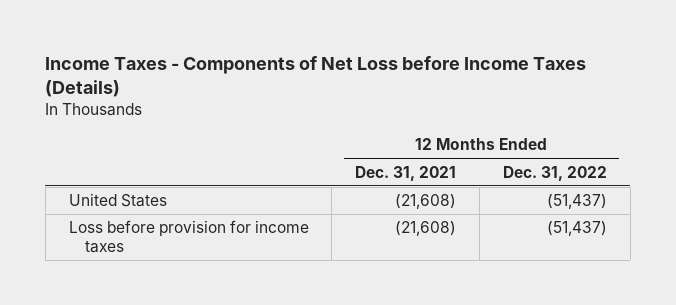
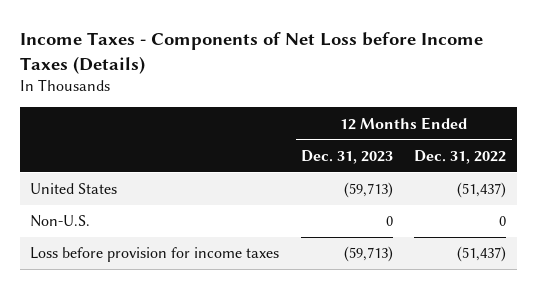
[355,165,457,181] Dec. 31, 2021 -> none
none -> [300,149,393,164] Dec. 31, 2023
none -> [30,215,91,228] Non-U.S.

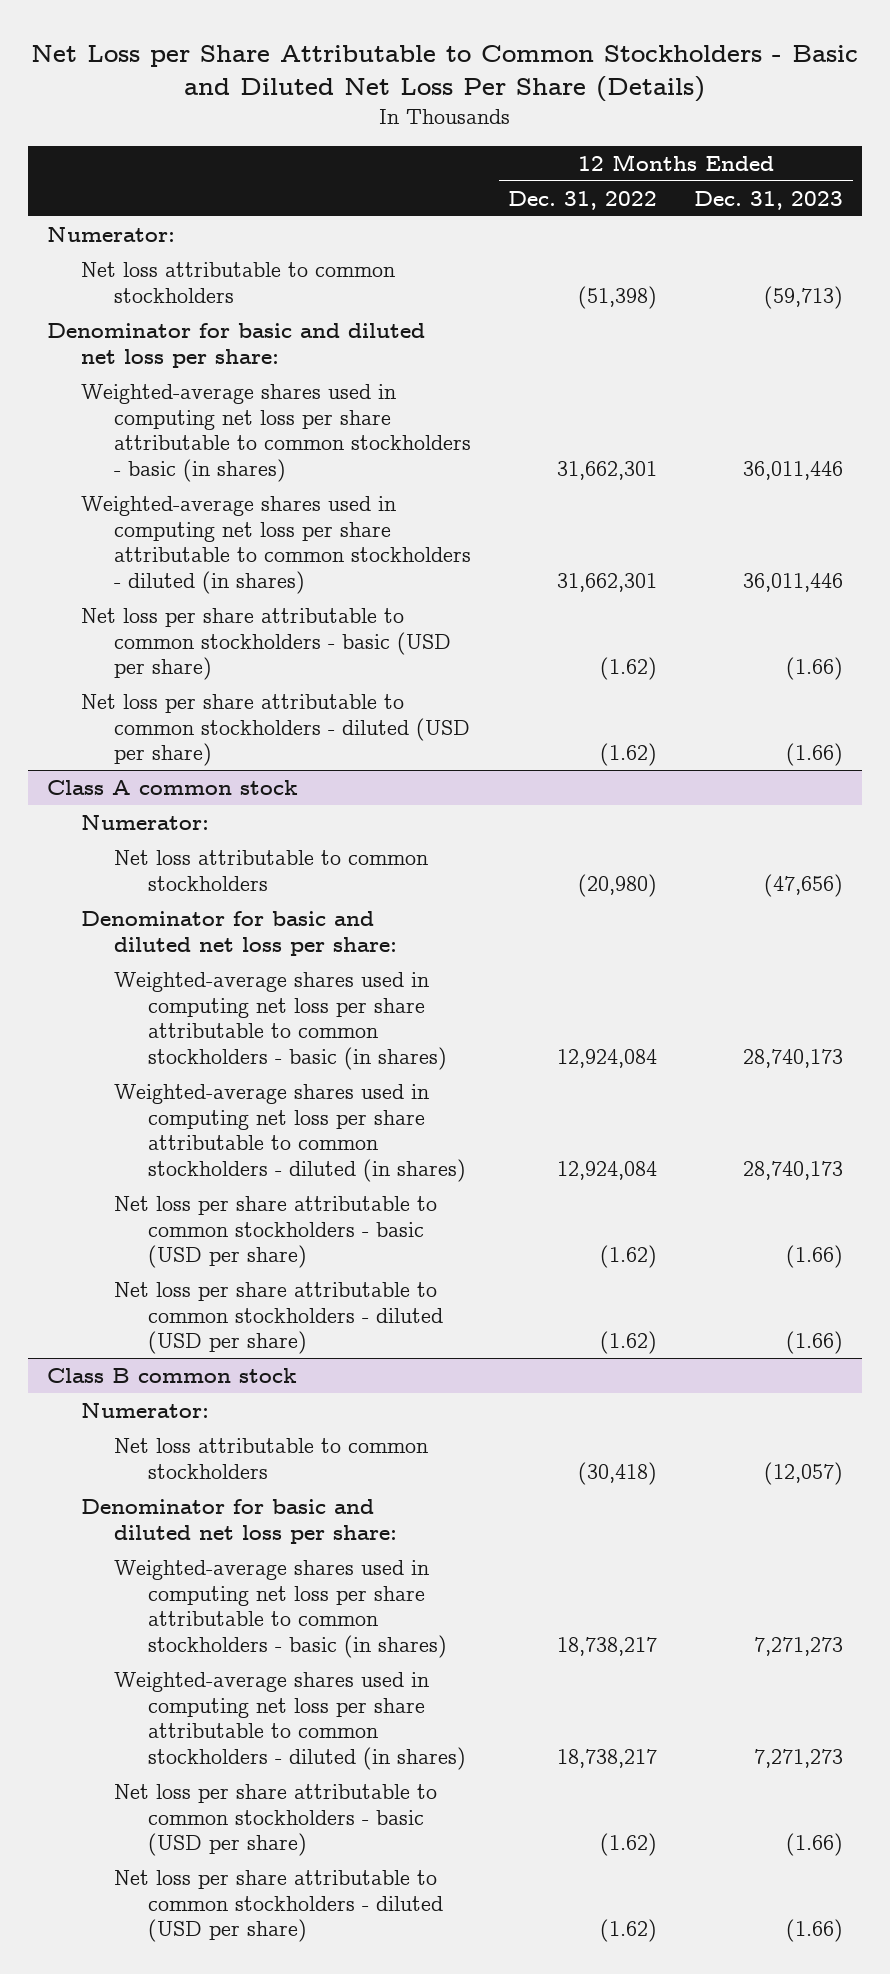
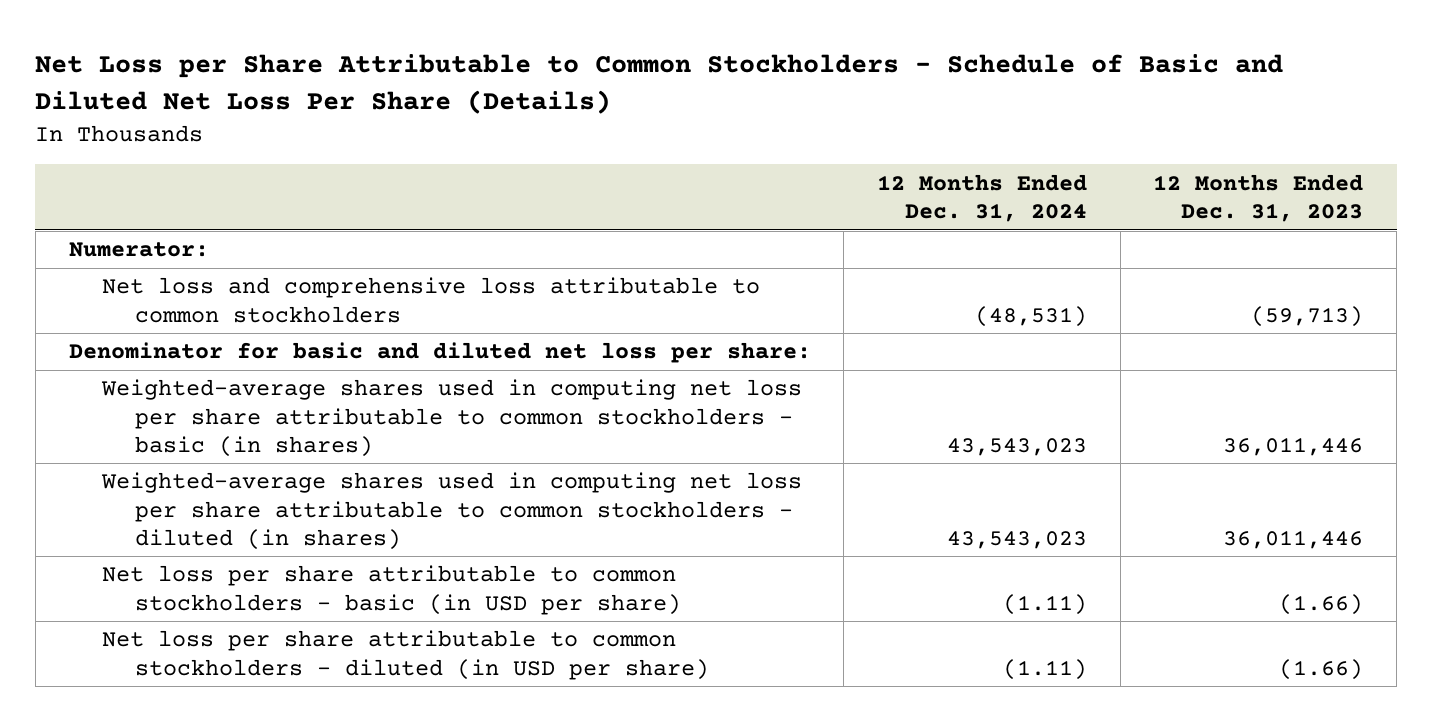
[30,44,858,103] Net Loss per Share Attributable to Common Stockholders - Basic and Diluted Net Loss Per Share (Details) -> [35,54,1284,114] Net Loss per Share Attributable to Common Stockholders - Schedule of Basic and Diluted Net Loss Per Share (Details)
[508,190,658,210] Dec. 31, 2022 -> none
none -> [876,173,1087,222] 12 Months Ended Dec. 31, 2024
[80,261,395,303] Net loss attributable to common stockholders -> [101,277,760,323] Net loss and comprehensive loss attributable to common stockholders
[46,779,298,795] Class A common stock -> none
[80,814,209,830] Numerator: -> none
[114,849,429,891] Net loss attributable to common stockholders -> none
[80,910,398,956] Denominator for basic and diluted net loss per share: -> none
[114,971,448,1070] Weighted-average shares used in computing net loss per share attributable to common stockholders - basic (in shares) -> none
[114,1083,467,1182] Weighted-average shares used in computing net loss per share attributable to common stockholders - diluted (in shares) -> none
[114,1195,438,1269] Net loss per share attributable to common stockholders - basic (USD per share) -> none
[114,1281,444,1355] Net loss per share attributable to common stockholders - diluted (USD per share) -> none
[46,1367,297,1383] Class B common stock -> none
[80,1402,209,1418] Numerator: -> none
[114,1437,429,1479] Net loss attributable to common stockholders -> none
[80,1498,398,1544] Denominator for basic and diluted net loss per share: -> none
[114,1559,448,1658] Weighted-average shares used in computing net loss per share attributable to common stockholders - basic (in shares) -> none
[114,1671,467,1770] Weighted-average shares used in computing net loss per share attributable to common stockholders - diluted (in shares) -> none
[114,1783,438,1857] Net loss per share attributable to common stockholders - basic (USD per share) -> none
[114,1869,444,1943] Net loss per share attributable to common stockholders - diluted (USD per share) -> none
[80,607,452,681] Net loss per share attributable to common stockholders - basic (USD per share) -> [101,565,681,615] Net loss per share attributable to common stockholders - basic (in USD per share)
[80,693,471,767] Net loss per share attributable to common stockholders - diluted (USD per share) -> [101,630,709,680] Net loss per share attributable to common stockholders - diluted (in USD per share)

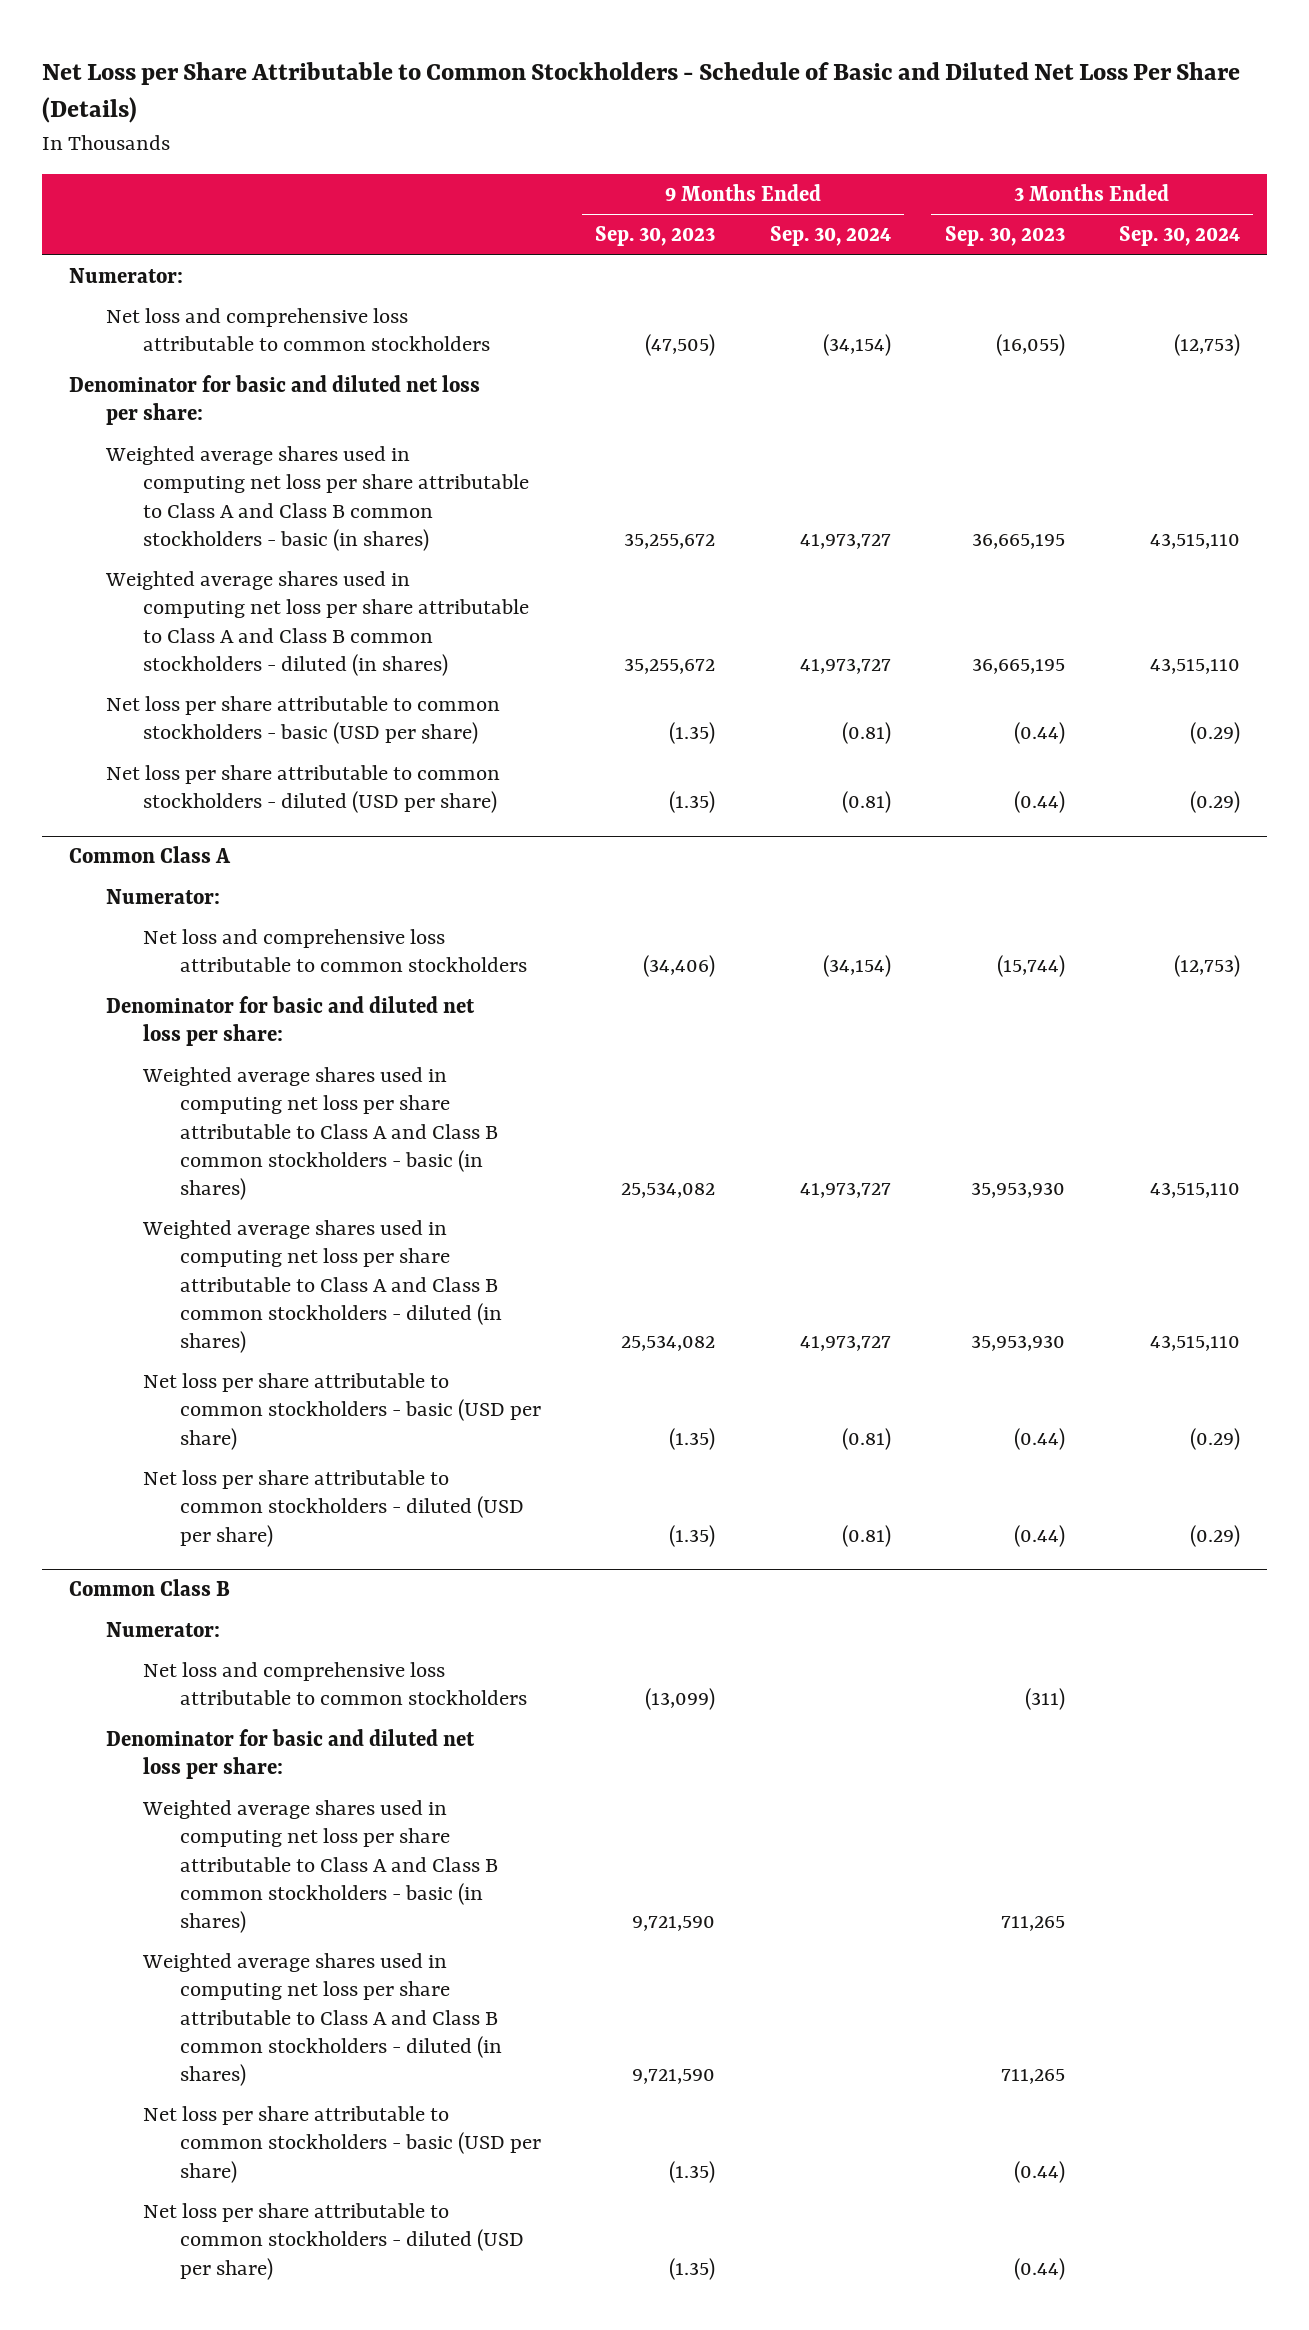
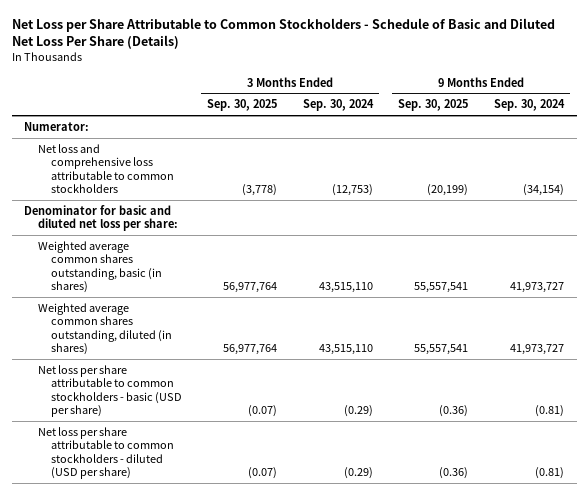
[595,226,716,247] Sep. 30, 2023 -> none
[944,226,1065,247] Sep. 30, 2023 -> none
none -> [207,99,278,112] Sep. 30, 2025
none -> [398,99,469,112] Sep. 30, 2025
[106,696,501,745] Net loss per share attributable to common stockholders - basic (USD per share) -> none
[106,765,501,814] Net loss per share attributable to common stockholders - diluted (USD per share) -> none
[69,846,232,864] Common Class A -> none
[106,889,221,905] Numerator: -> none
[143,929,528,973] Net loss and comprehensive loss attributable to common stockholders -> none
[106,996,476,1047] Denominator for basic and diluted net loss per share: -> none
[142,1067,499,1201] Weighted average shares used in computing net loss per share attributable to Class A and Class B common stockholders - basic (in shares) -> none
[142,1220,503,1354] Weighted average shares used in computing net loss per share attributable to Class A and Class B common stockholders - diluted (in shares) -> none
[105,446,530,551] Weighted average shares used in computing net loss per share attributable to Class A and Class B common stockholders - basic (in shares) -> [37,240,162,294] Weighted average common shares outstanding, basic (in shares)
[105,571,530,676] Weighted average shares used in computing net loss per share attributable to Class A and Class B common stockholders - diluted (in shares) -> [37,302,172,356] Weighted average common shares outstanding, diluted (in shares)
[69,1579,231,1597] Common Class B -> none
[106,1622,221,1638] Numerator: -> none
[143,1662,528,1706] Net loss and comprehensive loss attributable to common stockholders -> none
[106,1729,476,1780] Denominator for basic and diluted net loss per share: -> none
[142,1800,499,1934] Weighted average shares used in computing net loss per share attributable to Class A and Class B common stockholders - basic (in shares) -> none
[142,1953,503,2087] Weighted average shares used in computing net loss per share attributable to Class A and Class B common stockholders - diluted (in shares) -> none
[143,2106,542,2183] Net loss per share attributable to common stockholders - basic (USD per share) -> none
[143,2203,525,2280] Net loss per share attributable to common stockholders - diluted (USD per share) -> none

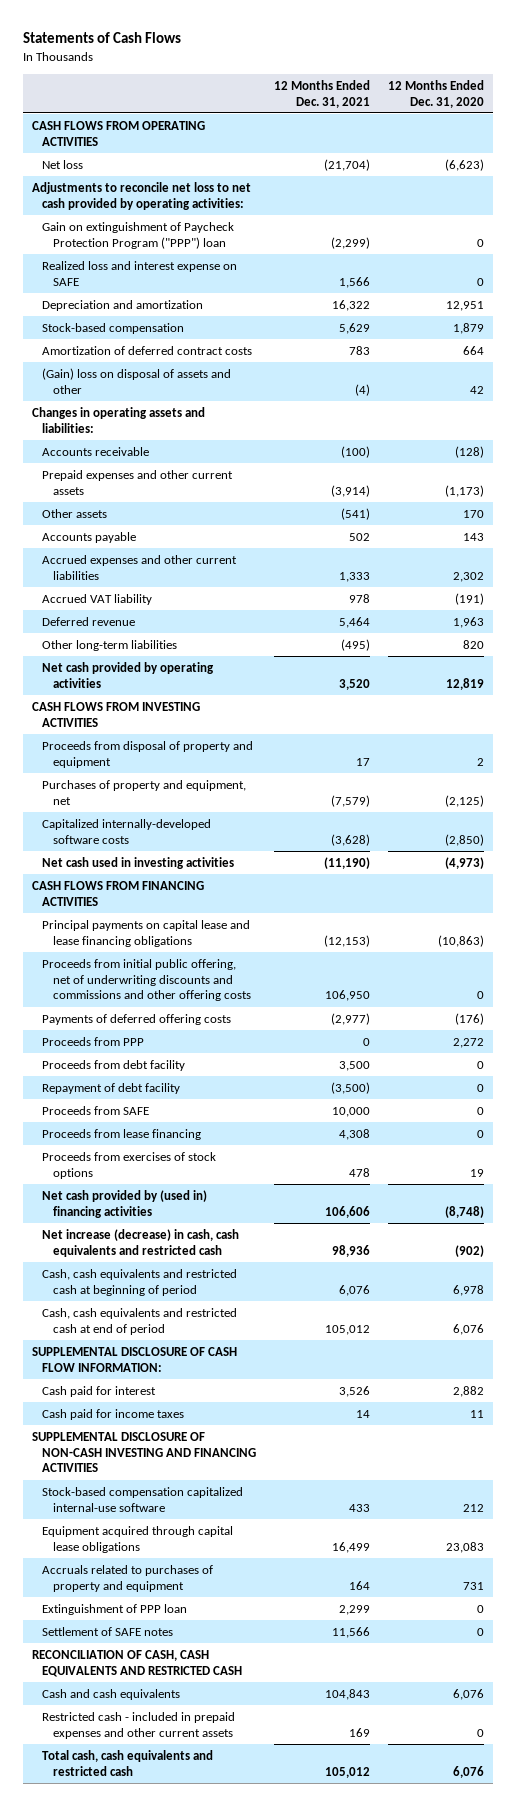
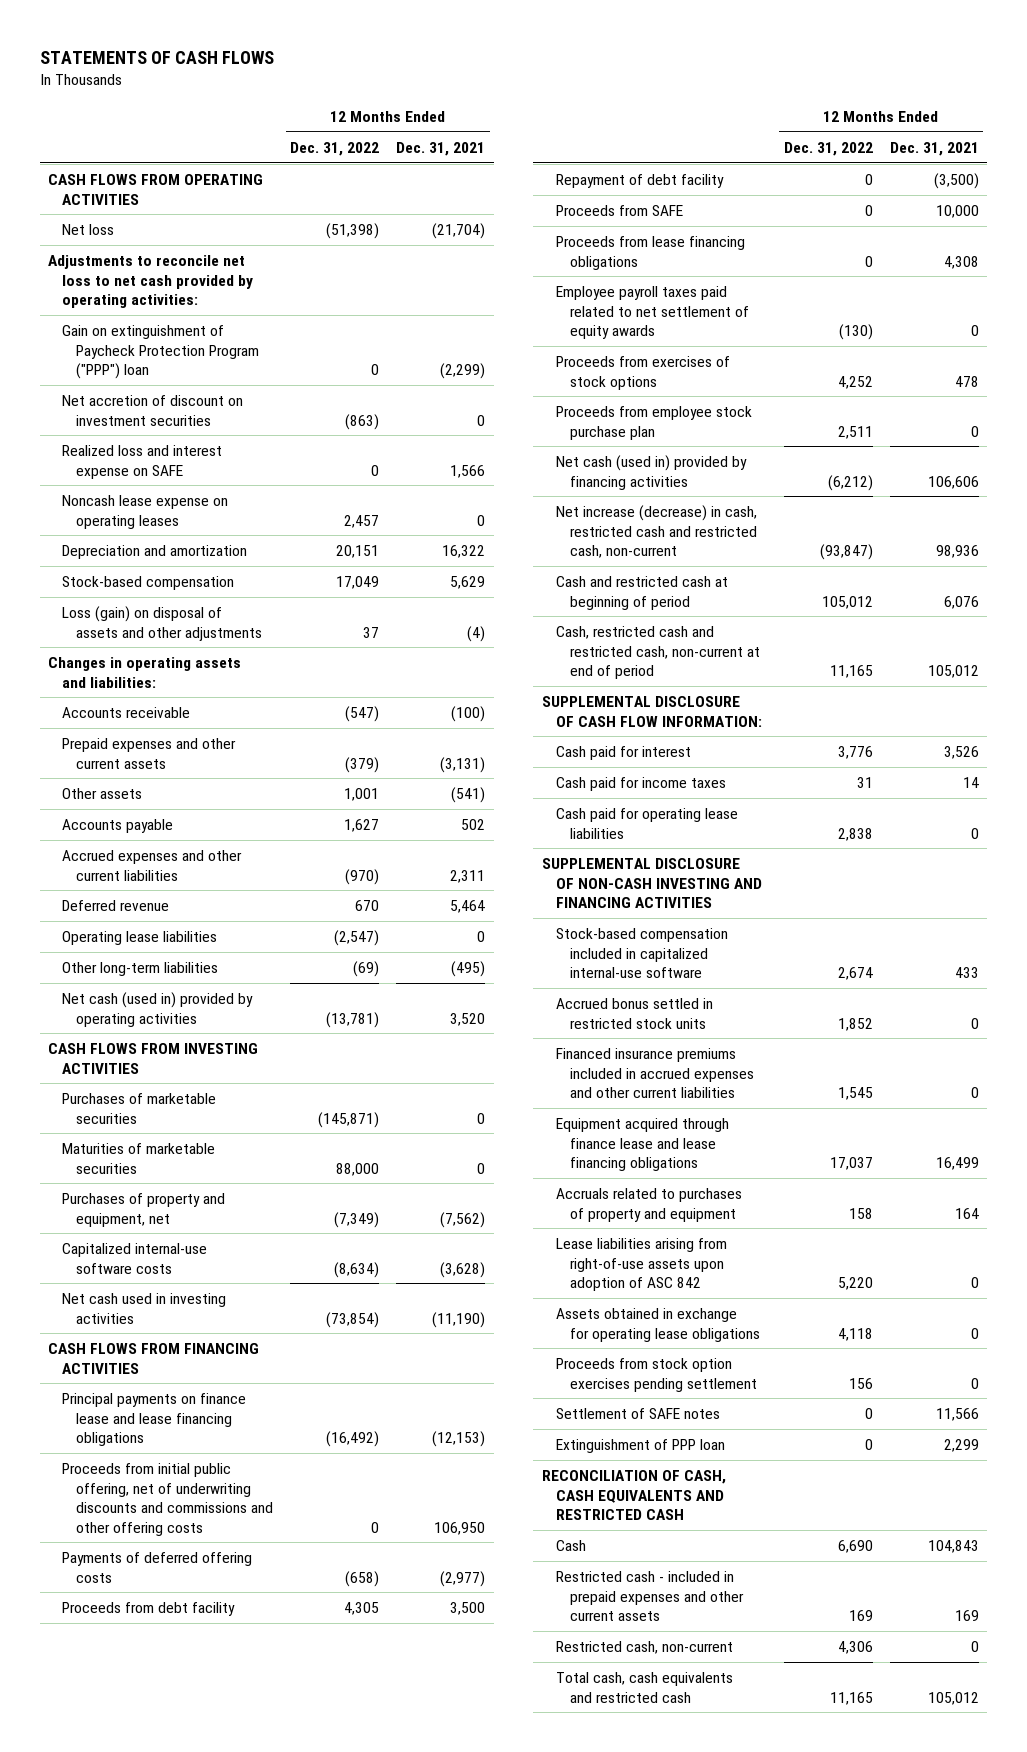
[22,32,181,44] Statements of Cash Flows -> [39,51,274,65] STATEMENTS OF CASH FLOWS
[387,79,484,108] 12 Months Ended Dec. 31, 2020 -> none
none -> [290,141,380,156] Dec. 31, 2022
none -> [62,394,244,426] Net accretion of discount on investment securities
none -> [62,494,229,529] Noncash lease expense on operating leases
[42,345,253,355] Amortization of deferred contract costs -> none
[42,367,232,394] (Gain) loss on disposal of assets and other -> [62,605,263,641] Loss (gain) on disposal of assets and other adjustments
[331,484,371,497] (3,914) -> [440,756,486,773] (3,131)
[42,593,153,605] Accrued VAT liability -> none
[339,571,371,582] 1,333 -> [450,869,486,883] 2,311
none -> [62,930,218,945] Operating lease liabilities
[42,661,215,688] Net cash provided by operating activities -> [62,991,254,1027] Net cash (used in) provided by operating activities
[42,740,254,768] Proceeds from disposal of property and equipment -> none
none -> [62,1092,217,1124] Purchases of marketable securities
none -> [62,1142,216,1174] Maturities of marketable securities
[331,794,371,807] (7,579) -> [440,1211,486,1228] (7,562)
[42,818,212,844] Capitalized internally-developed software costs -> [62,1242,208,1274] Capitalized internal-use software costs
[42,919,251,947] Principal payments on capital lease and lease financing obligations -> [62,1392,247,1447] Principal payments on finance lease and lease financing obligations
[42,1036,145,1046] Proceeds from PPP -> none
[42,1128,202,1140] Proceeds from lease financing -> [555,235,745,270] Proceeds from lease financing obligations
none -> [555,285,749,340] Employee payroll taxes paid related to net settlement of equity awards
none -> [555,405,752,440] Proceeds from employee stock purchase plan
[42,1189,208,1218] Net cash provided by (used in) financing activities -> [555,454,747,490] Net cash (used in) provided by financing activities
[42,1228,240,1257] Net increase (decrease) in cash, cash equivalents and restricted cash -> [555,504,757,559] Net increase (decrease) in cash, restricted cash and restricted cash, non-current
[42,1268,238,1296] Cash, cash equivalents and restricted cash at beginning of period -> [555,575,728,610] Cash and restricted cash at beginning of period
[42,1307,238,1335] Cash, cash equivalents and restricted cash at end of period -> [555,625,760,680] Cash, restricted cash and restricted cash, non-current at end of period
none -> [555,807,738,839] Cash paid for operating lease liabilities
[42,1486,244,1512] Stock-based compensation capitalized internal-use software -> [555,927,728,979] Stock-based compensation included in capitalized internal-use software
none -> [555,997,713,1029] Accrued bonus settled in restricted stock units
none -> [555,1047,754,1099] Financed insurance premiums included in accrued expenses and other current liabilities
[42,1525,234,1553] Equipment acquired through capital lease obligations -> [555,1117,729,1172] Equipment acquired through finance lease and lease financing obligations
none -> [555,1237,727,1292] Lease liabilities arising from right-of-use assets upon adoption of ASC 842
none -> [555,1307,760,1342] Assets obtained in exchange for operating lease obligations
none -> [555,1357,757,1392] Proceeds from stock option exercises pending settlement
[42,1603,188,1615] Extinguishment of PPP loan -> [555,1438,725,1453] Extinguishment of PPP loan
[42,1688,181,1700] Cash and cash equivalents -> [555,1539,586,1551] Cash
none -> [555,1640,733,1654] Restricted cash, non-current

